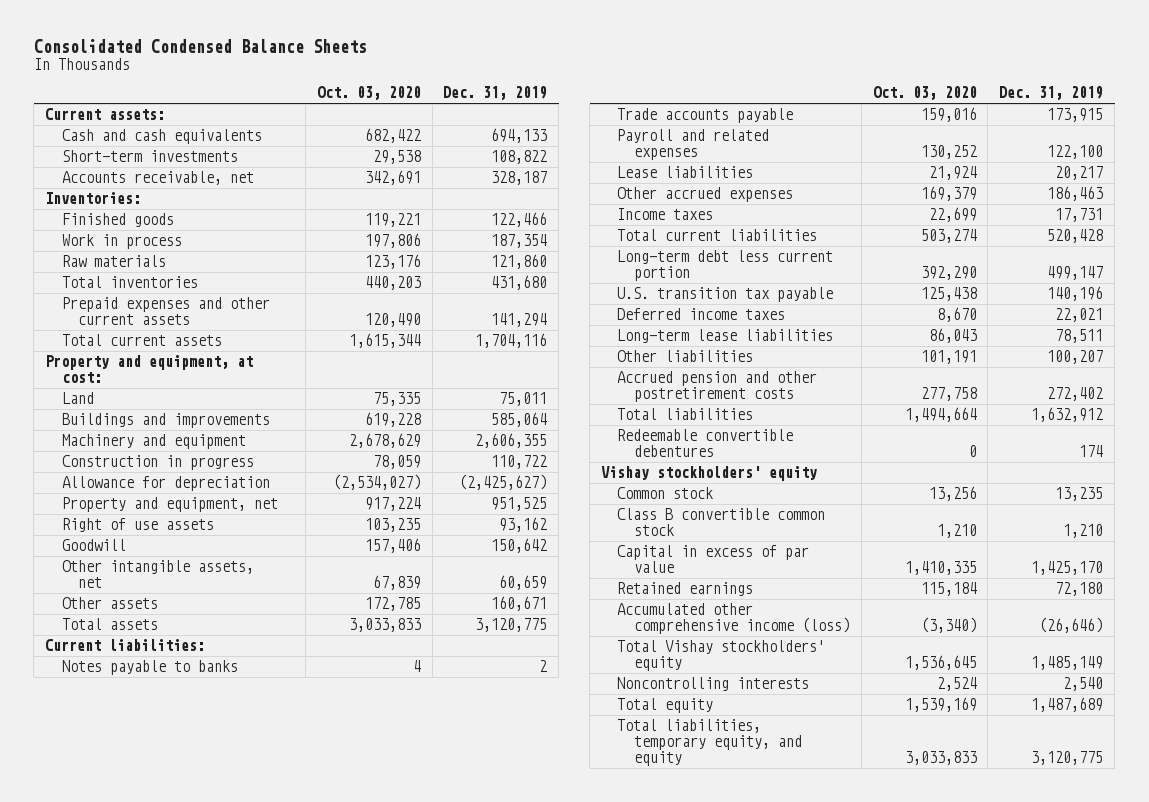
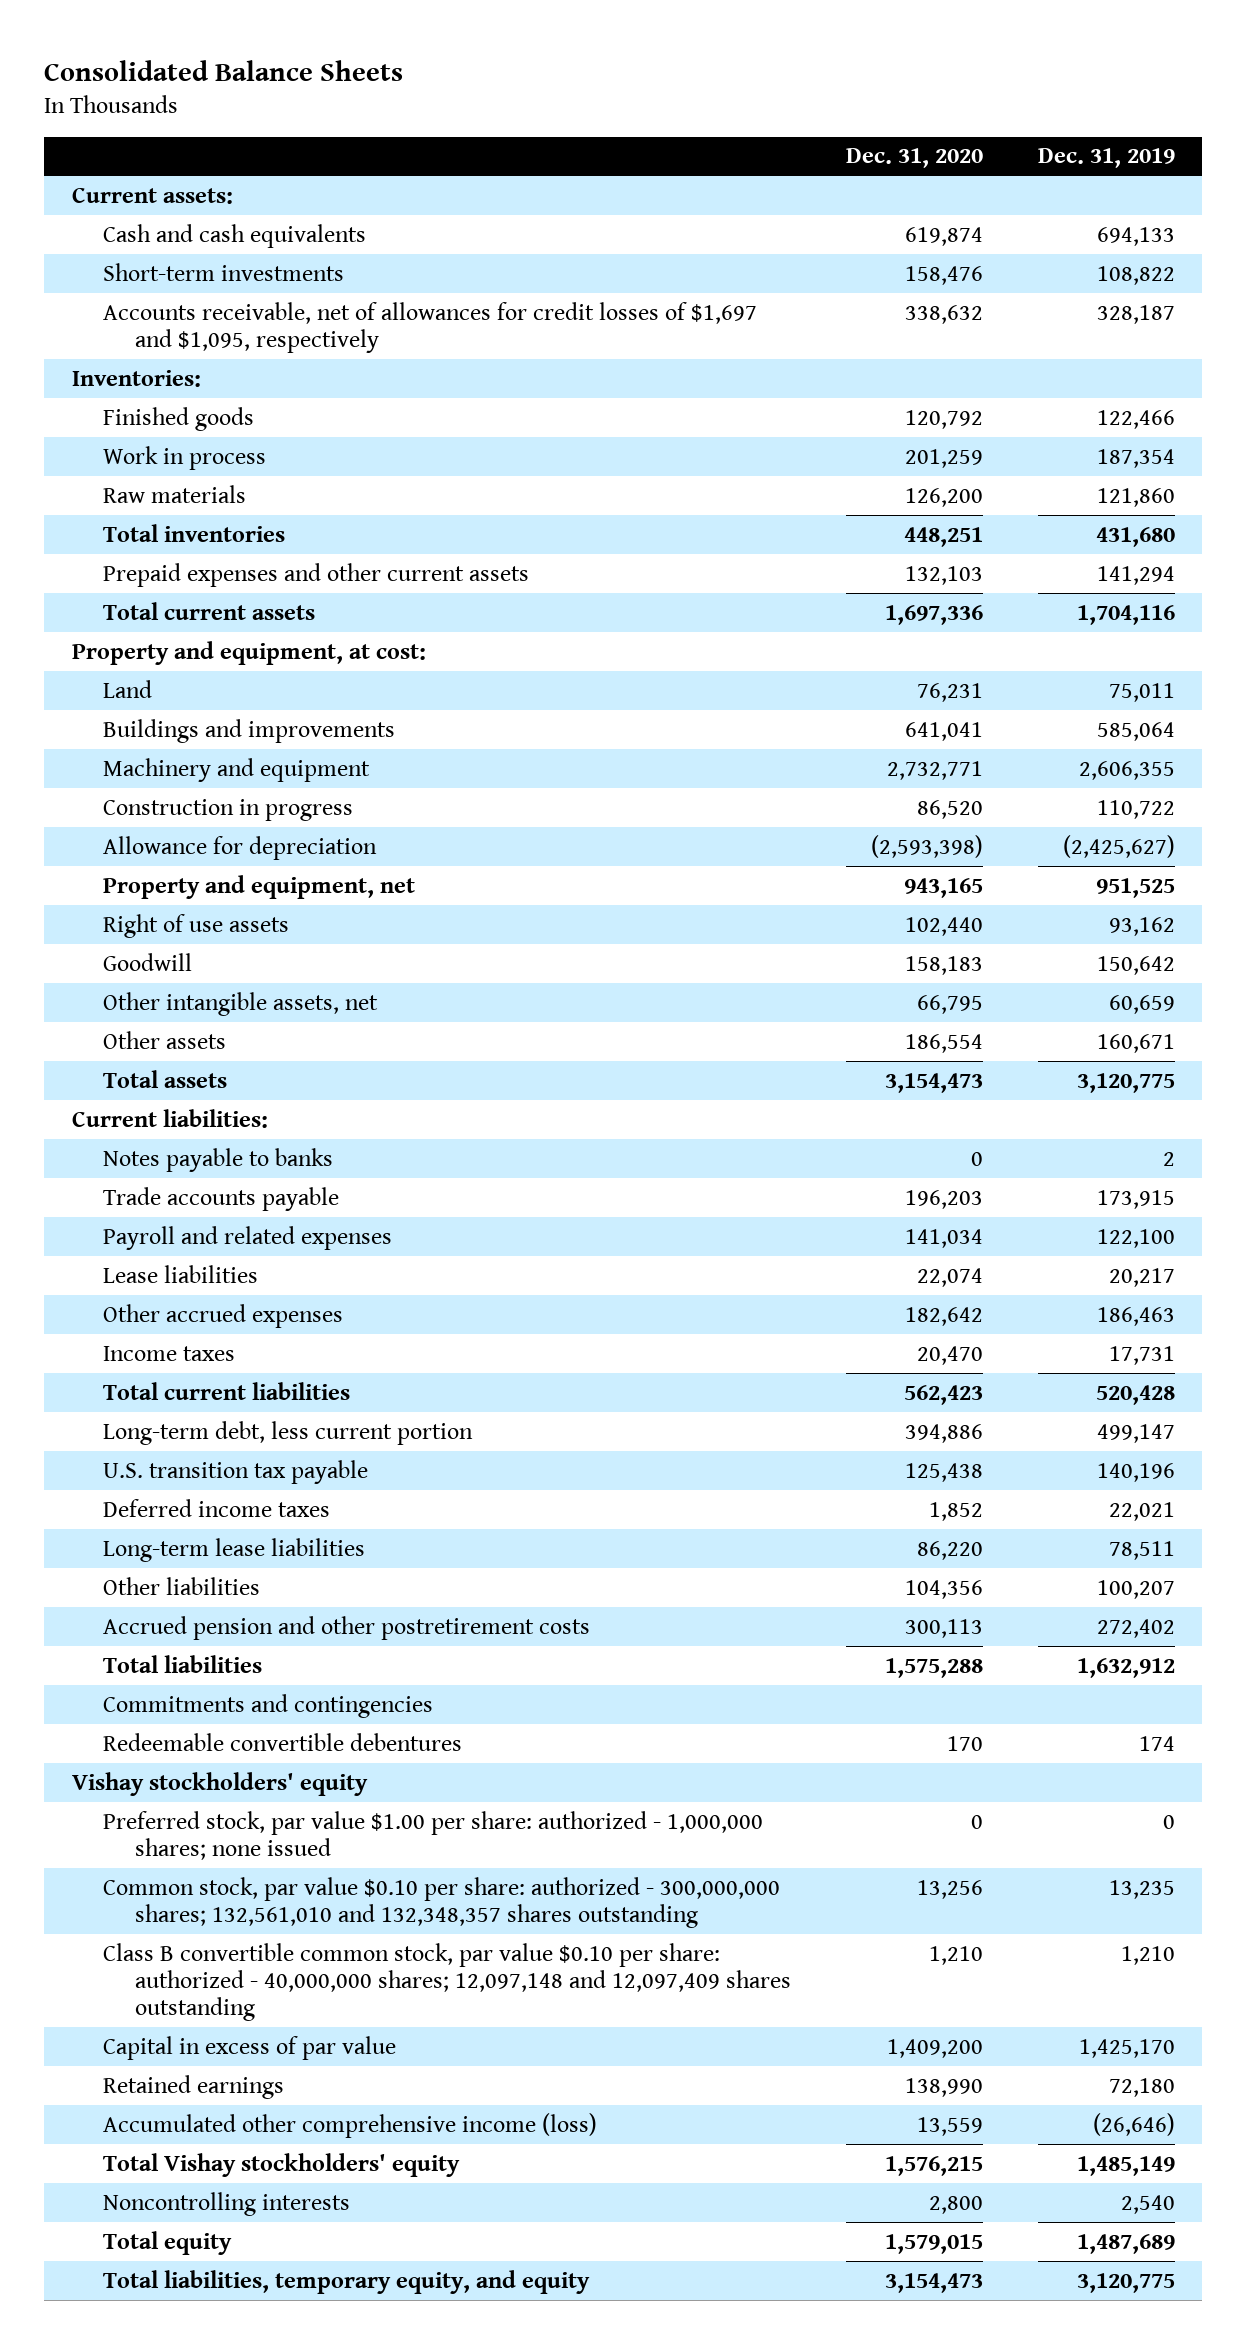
[33,39,367,54] Consolidated Condensed Balance Sheets -> [44,59,404,81] Consolidated Balance Sheets
[316,86,421,101] Oct. 03, 2020 -> none
none -> [845,148,983,169] Dec. 31, 2020
[61,171,254,186] Accounts receivable, net -> [103,301,758,354] Accounts receivable, net of allowances for credit losses of $1,697 and $1,095, respectively
[617,250,834,282] Long-term debt less current portion -> [103,1420,474,1445] Long-term debt, less current portion
none -> [103,1693,434,1718] Commitments and contingencies
none -> [103,1810,764,1861] Preferred stock, par value $1.00 per share: authorized - 1,000,000 shares; none issued
[617,487,714,500] Common stock -> [103,1876,781,1929] Common stock, par value $0.10 per share: authorized - 300,000,000 shares; 132,561,010 and 132,348,357 shares outstanding
[617,508,826,537] Class B convertible common stock -> [103,1942,791,2022] Class B convertible common stock, par value $0.10 per share: authorized - 40,000,000 shares; 12,097,148 and 12,097,409 shares outstanding

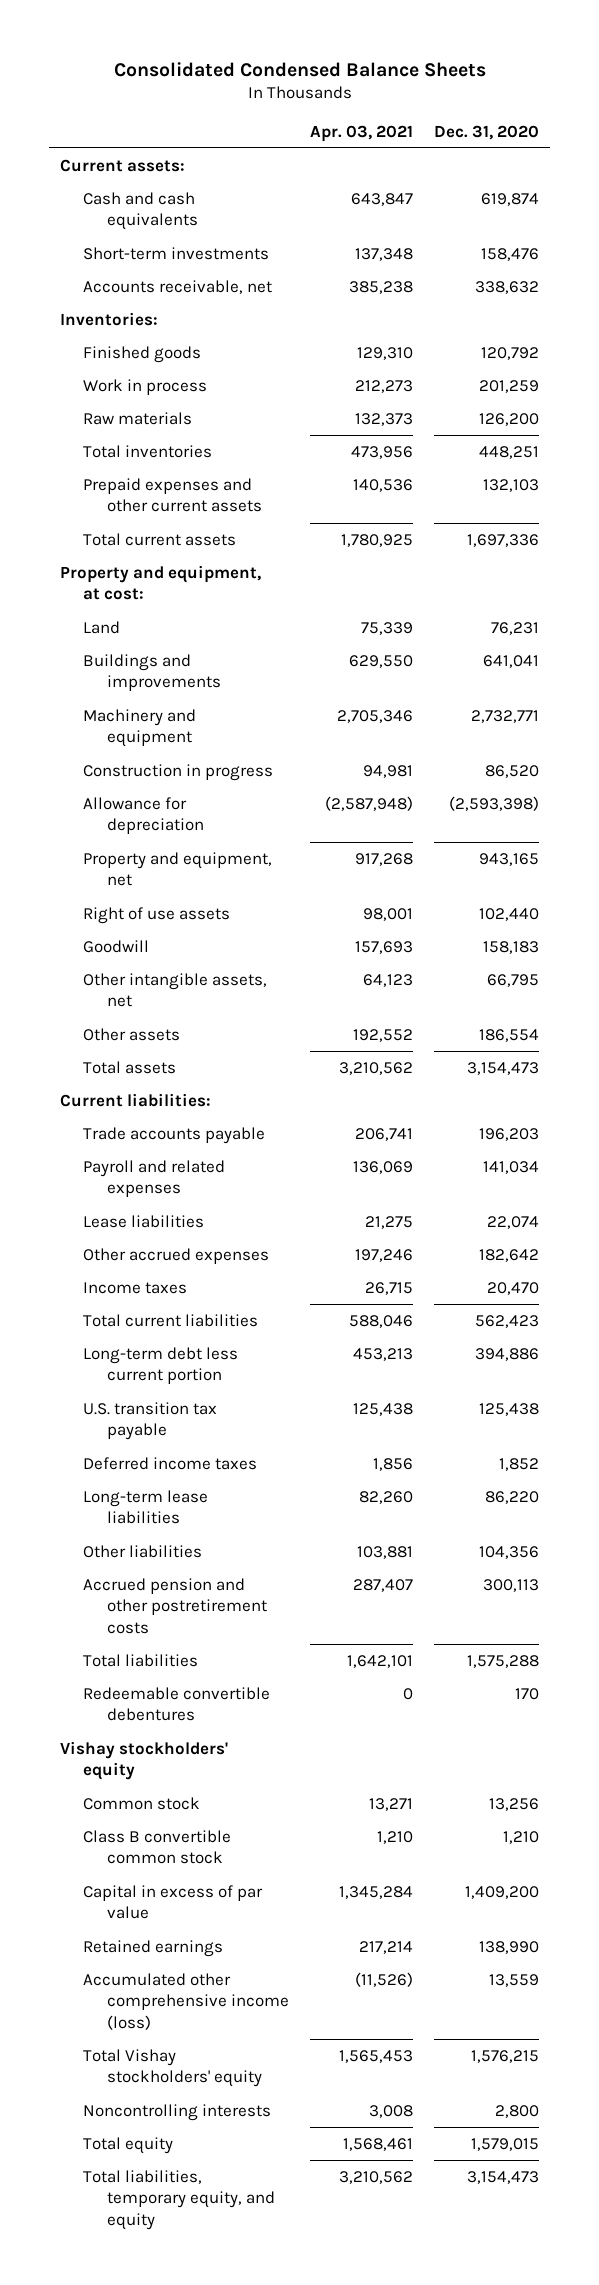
[44,59,404,81] Consolidated Balance Sheets -> [113,61,486,77] Consolidated Condensed Balance Sheets
[1037,148,1175,169] Dec. 31, 2019 -> none
none -> [309,124,413,142] Apr. 03, 2021
[103,301,758,354] Accounts receivable, net of allowances for credit losses of $1,697 and $1,095, respectively -> [83,279,273,294] Accounts receivable, net
[103,1147,334,1172] Notes payable to banks -> none
[103,1420,474,1445] Long-term debt, less current portion -> [83,1346,239,1385] Long-term debt less current portion
[103,1693,434,1718] Commitments and contingencies -> none
[103,1810,764,1861] Preferred stock, par value $1.00 per share: authorized - 1,000,000 shares; none issued -> none
[103,1876,781,1929] Common stock, par value $0.10 per share: authorized - 300,000,000 shares; 132,561,010 and 132,348,357 shares outstanding -> [83,1796,201,1810] Common stock
[103,1942,791,2022] Class B convertible common stock, par value $0.10 per share: authorized - 40,000,000 shares; 12,097,148 and 12,097,409 shares outstanding -> [83,1829,232,1865] Class B convertible common stock

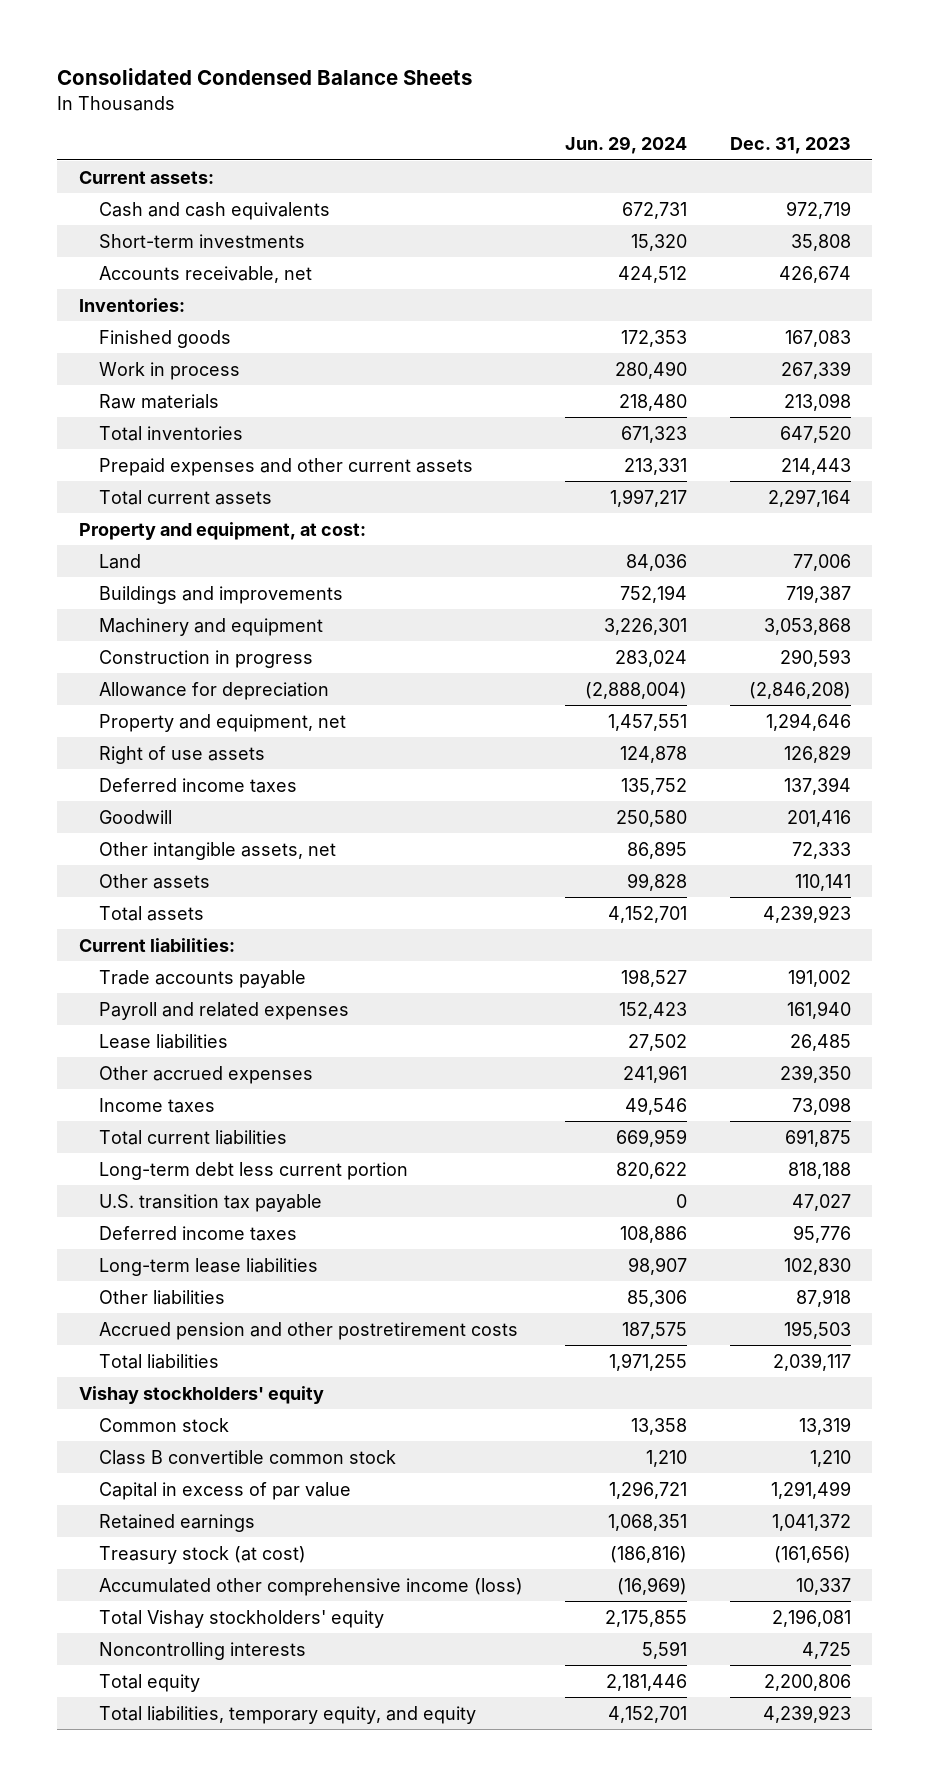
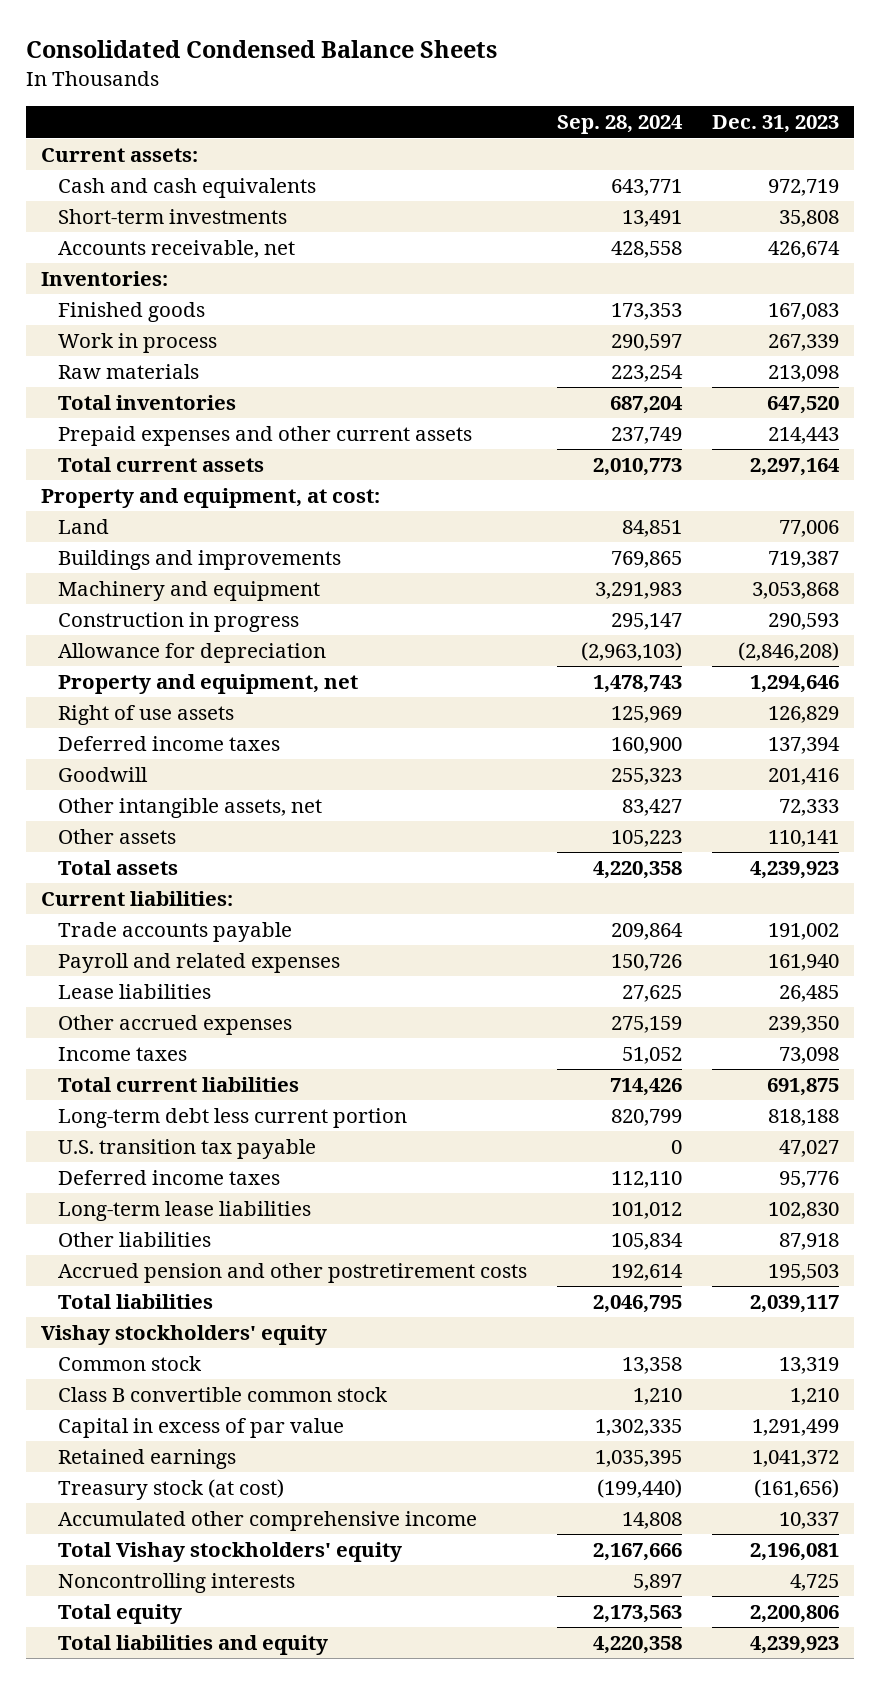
[565,136,688,155] Jun. 29, 2024 -> none
none -> [557,115,684,135] Sep. 28, 2024
[99,1577,524,1596] Accumulated other comprehensive income (loss) -> [58,1511,478,1532] Accumulated other comprehensive income
[99,1705,477,1724] Total liabilities, temporary equity, and equity -> [58,1635,329,1656] Total liabilities and equity

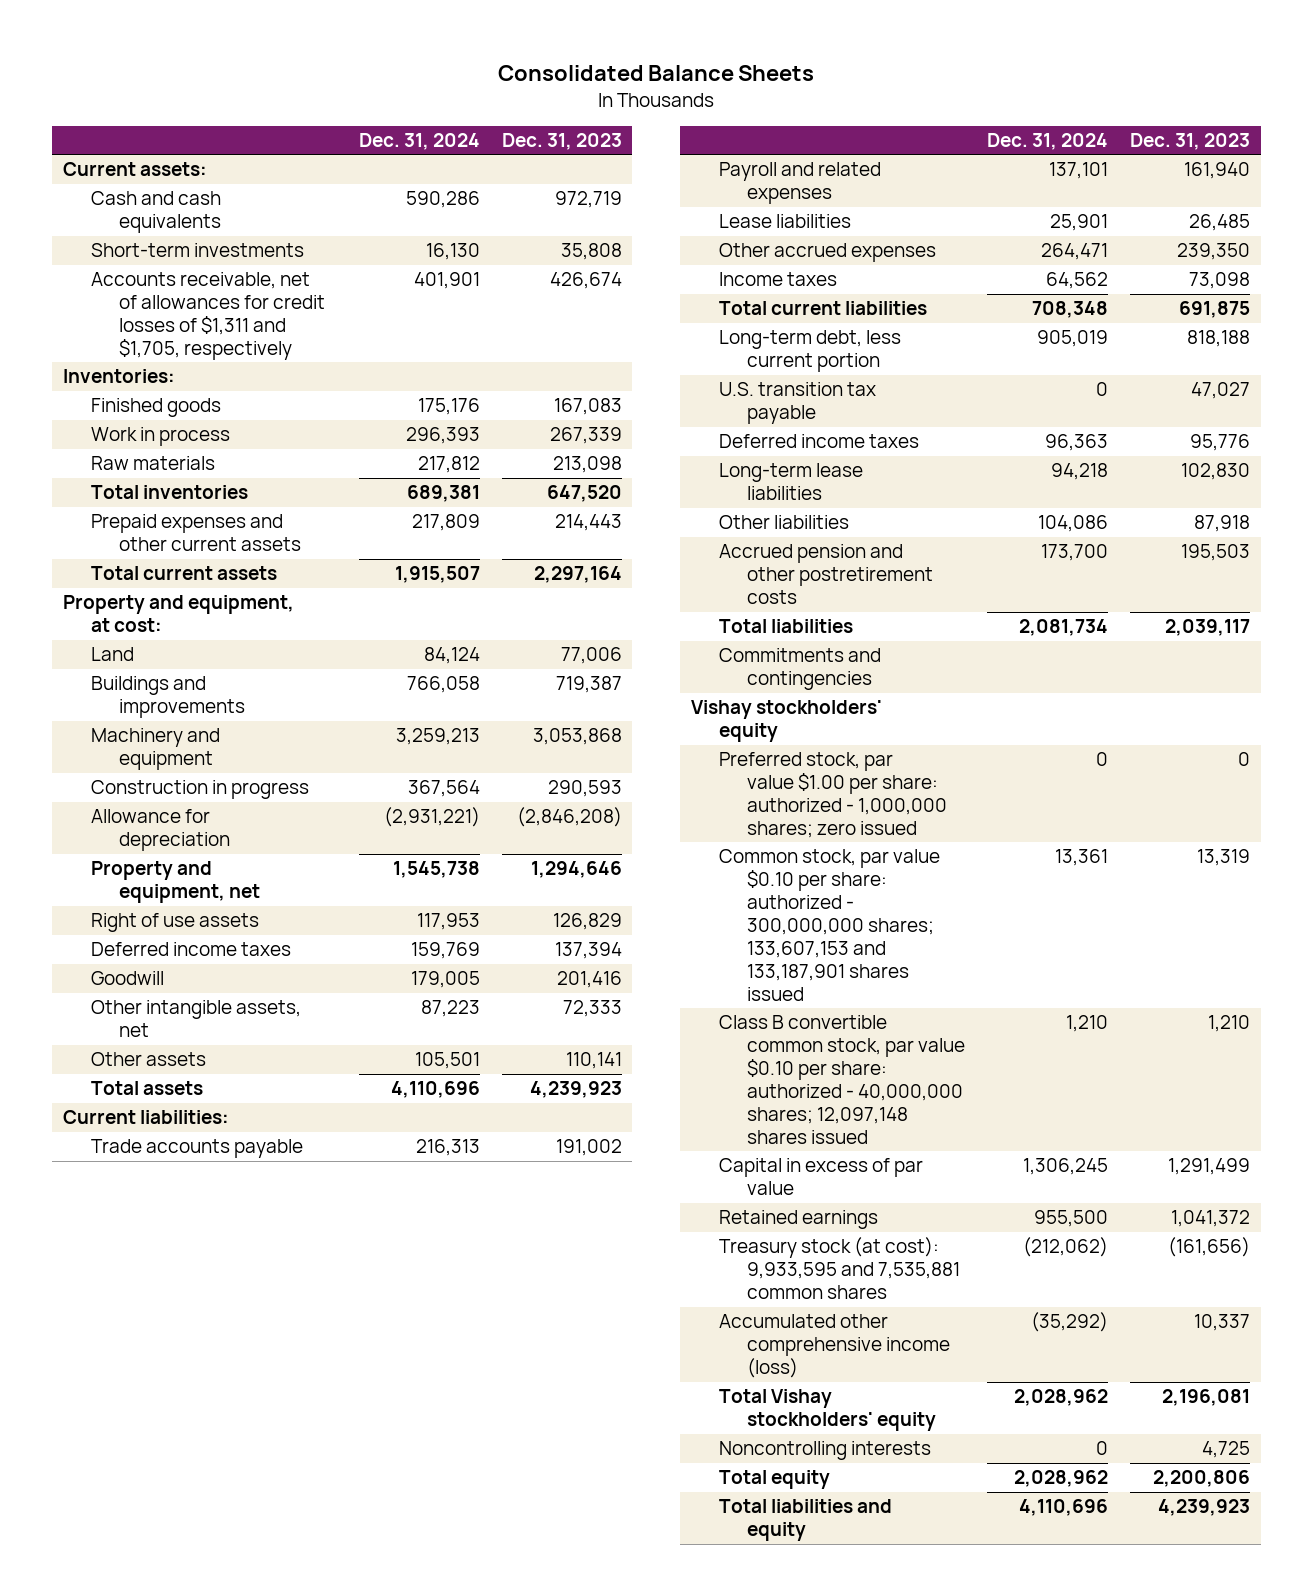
[26,40,498,59] Consolidated Condensed Balance Sheets -> [498,65,815,82] Consolidated Balance Sheets
[557,115,684,135] Sep. 28, 2024 -> none
none -> [358,132,480,150] Dec. 31, 2024
[58,240,296,259] Accounts receivable, net -> [90,272,325,360] Accounts receivable, net of allowances for credit losses of $1,311 and $1,705, respectively
[58,1108,408,1129] Long-term debt less current portion -> [718,330,901,373] Long-term debt, less current portion
none -> [718,648,881,691] Commitments and contingencies
none -> [718,752,948,838] Preferred stock, par value $1.00 per share: authorized - 1,000,000 shares; zero issued
[58,1356,203,1372] Common stock -> [718,849,940,1001] Common stock, par value $0.10 per share: authorized - 300,000,000 shares; 133,607,153 and 133,187,901 shares issued
[58,1387,389,1403] Class B convertible common stock -> [718,1015,966,1144] Class B convertible common stock, par value $0.10 per share: authorized - 40,000,000 shares; 12,097,148 shares issued
[58,1479,285,1501] Treasury stock (at cost) -> [718,1237,961,1300] Treasury stock (at cost): 9,933,595 and 7,535,881 common shares
[58,1511,478,1532] Accumulated other comprehensive income -> [718,1314,951,1379] Accumulated other comprehensive income (loss)

